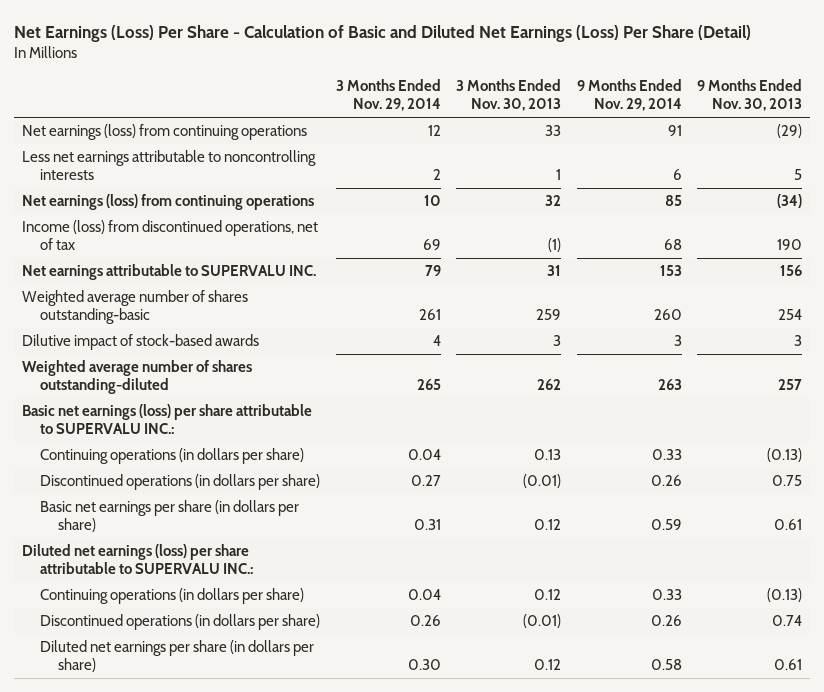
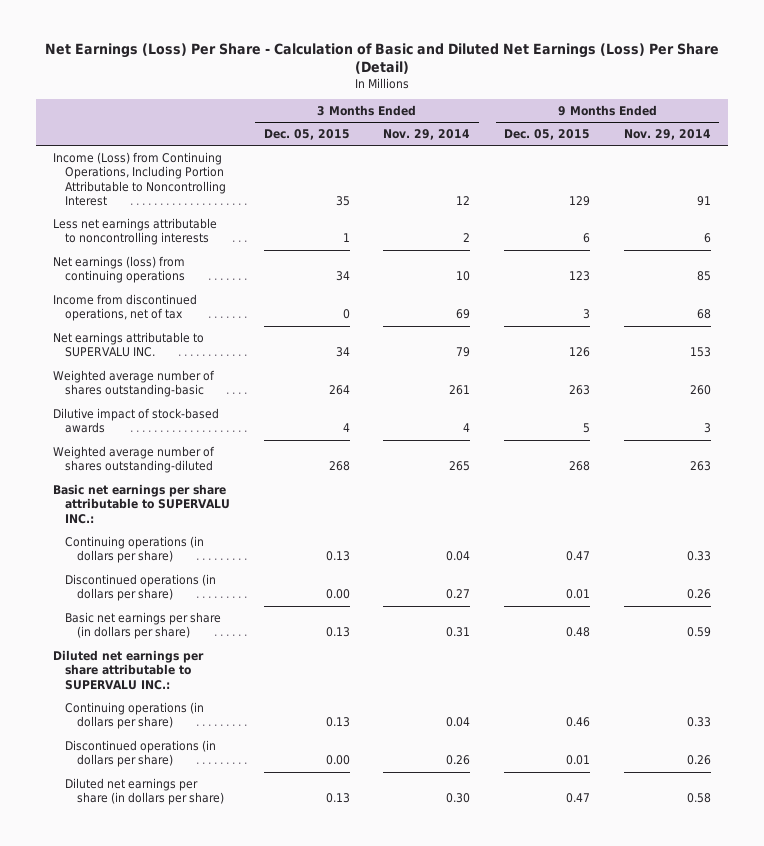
[456,79,562,112] 3 Months Ended Nov. 30, 2013 -> none
[697,79,803,112] 9 Months Ended Nov. 30, 2013 -> none
none -> [263,129,350,141] Dec. 05, 2015
none -> [504,129,591,141] Dec. 05, 2015
[22,124,308,141] Net earnings (loss) from continuing operations -> [53,151,227,207] Income (Loss) from Continuing Operations, Including Portion Attributable to Noncontrolling Interest
[22,220,319,251] Income (loss) from discontinued operations, net of tax -> [53,293,198,322] Income from discontinued operations, net of tax
[22,404,313,435] Basic net earnings (loss) per share attributable to SUPERVALU INC.: -> [53,483,231,524] Basic net earnings per share attributable to SUPERVALU INC.:
[22,544,254,575] Diluted net earnings (loss) per share attributable to SUPERVALU INC.: -> [53,649,205,690] Diluted net earnings per share attributable to SUPERVALU INC.:

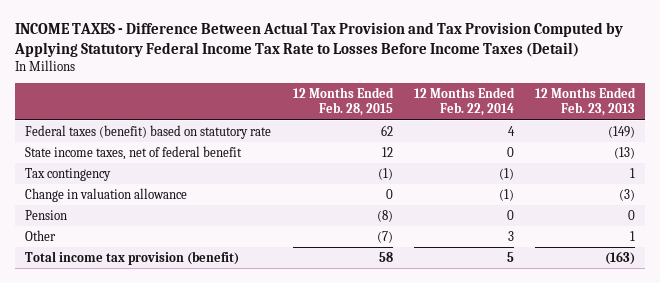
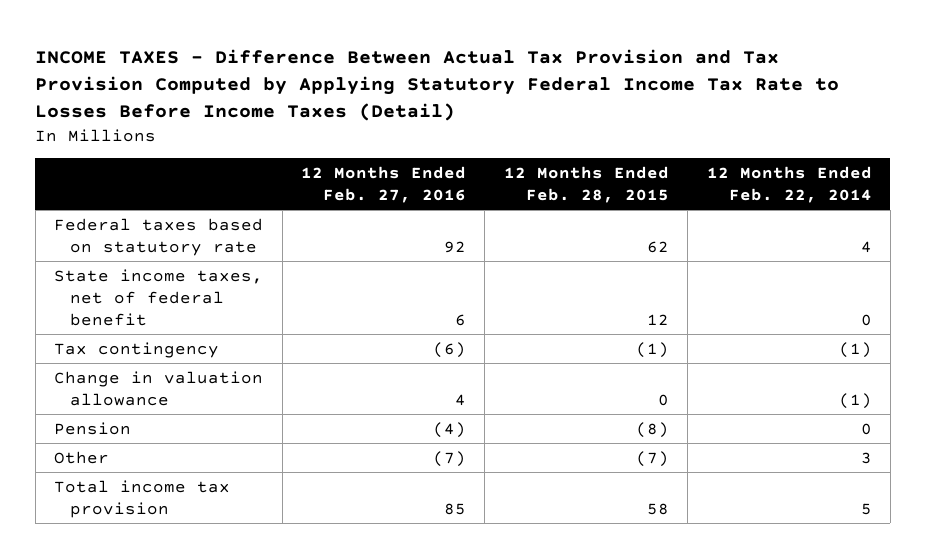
[534,86,636,117] 12 Months Ended Feb. 23, 2013 -> none
none -> [301,166,467,203] 12 Months Ended Feb. 27, 2016
[25,124,272,139] Federal taxes (benefit) based on statutory rate -> [54,217,264,256] Federal taxes based on statutory rate
[25,250,240,265] Total income tax provision (benefit) -> [54,479,231,518] Total income tax provision

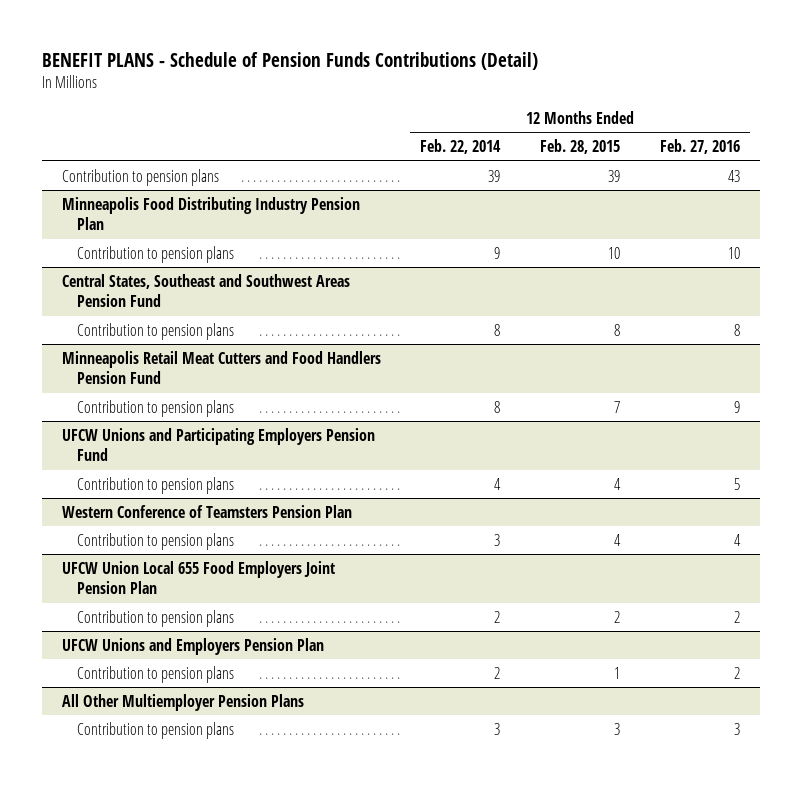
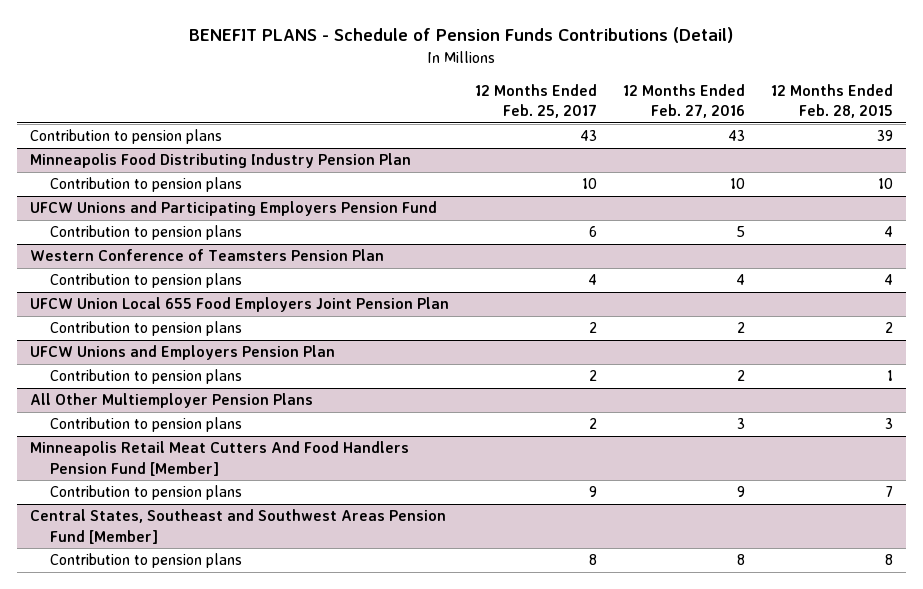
[420,139,502,155] Feb. 22, 2014 -> none
none -> [474,83,597,118] 12 Months Ended Feb. 25, 2017
[61,273,350,308] Central States, Southeast and Southwest Areas Pension Fund -> none
[77,322,235,340] Contribution to pension plans -> none
[61,350,381,385] Minneapolis Retail Meat Cutters and Food Handlers Pension Fund -> none
[77,399,235,417] Contribution to pension plans -> none
none -> [29,441,409,476] Minneapolis Retail Meat Cutters And Food Handlers Pension Fund [Member]
none -> [50,485,243,501] Contribution to pension plans
none -> [29,509,446,544] Central States, Southeast and Southwest Areas Pension Fund [Member]
none -> [50,553,243,569] Contribution to pension plans

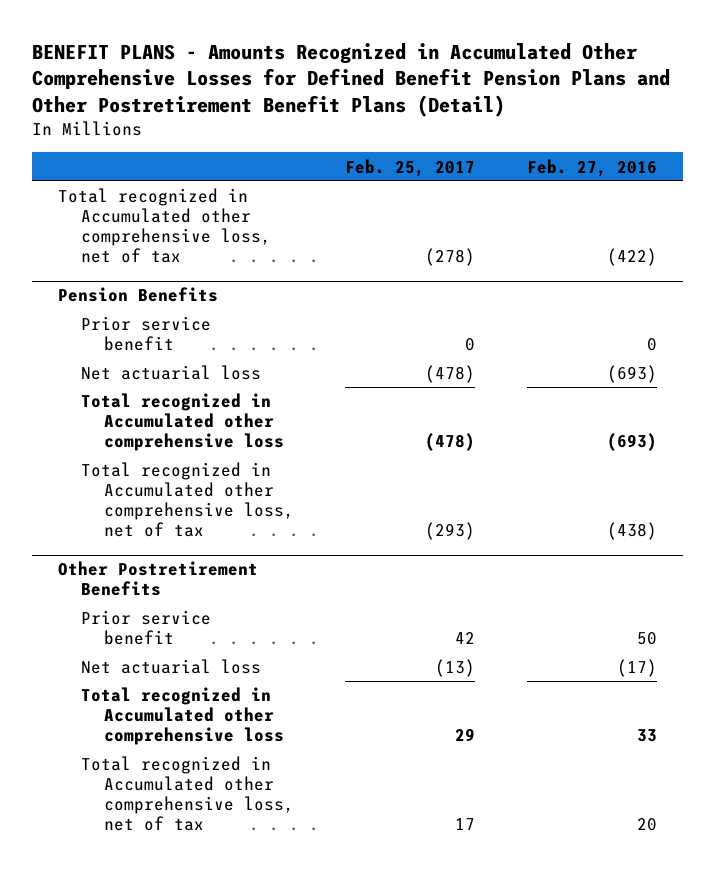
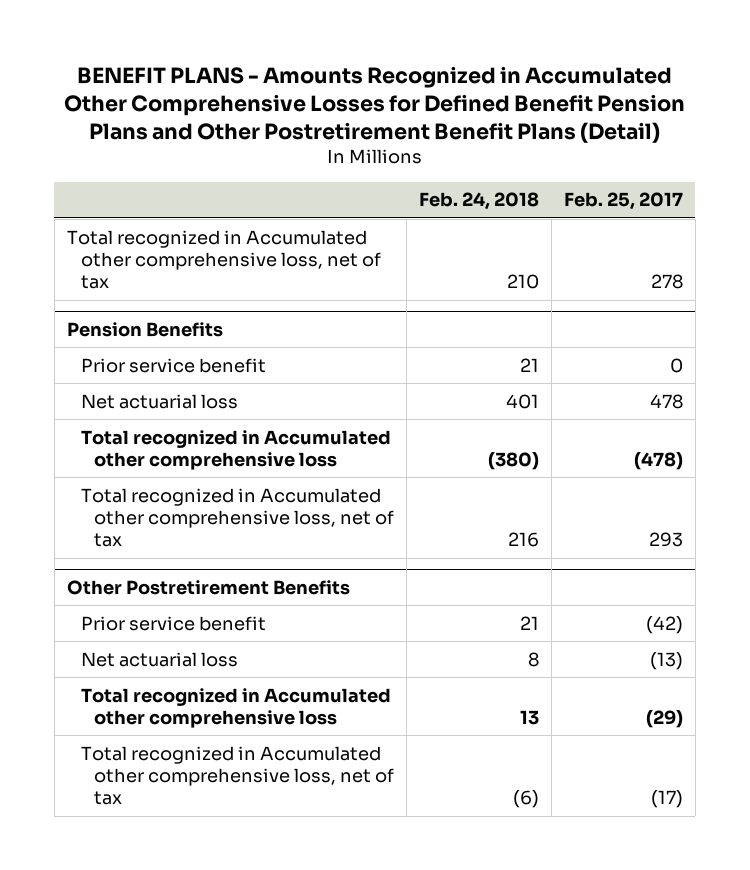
[526,158,657,177] Feb. 27, 2016 -> none
none -> [419,192,540,211] Feb. 24, 2018
[425,248,476,267] (278) -> [650,274,683,290] 278
[425,365,476,384] (478) -> [649,393,683,409] 478
[425,522,476,541] (293) -> [648,532,683,548] 293
[455,632,476,645] 42 -> [645,615,683,634] (42)
[455,728,476,742] 29 -> [645,709,683,728] (29)
[455,818,476,831] 17 -> [650,790,683,809] (17)

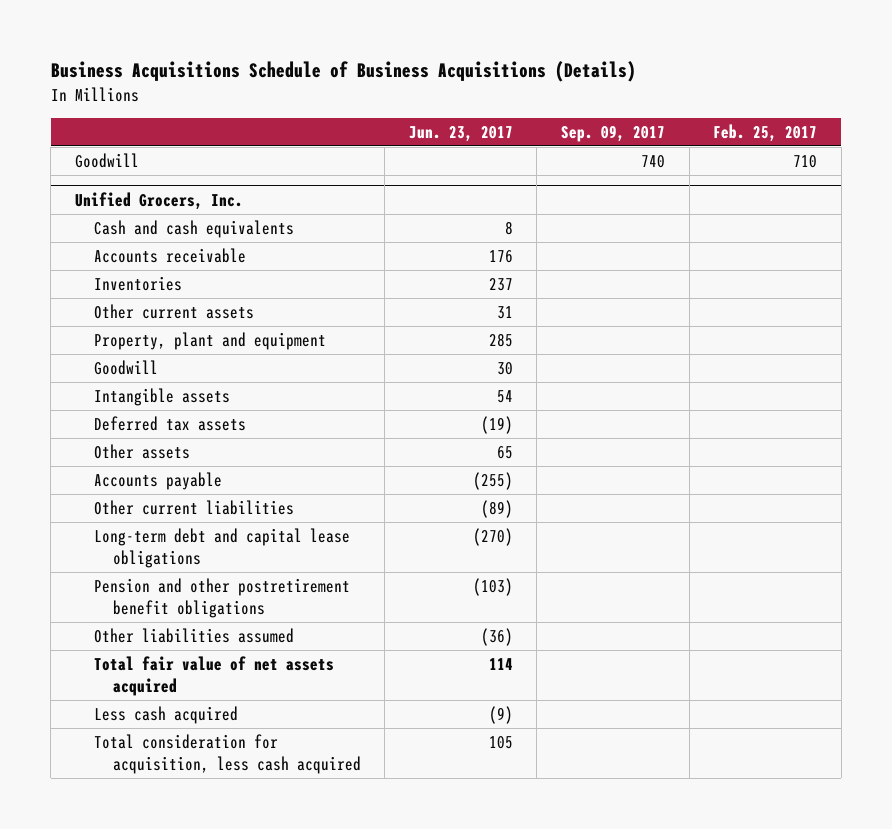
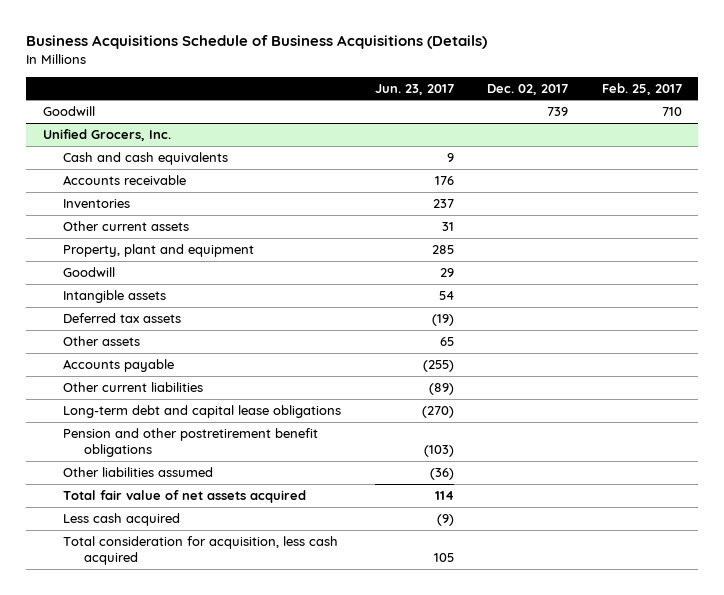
[561,124,666,142] Sep. 09, 2017 -> none
none -> [487,83,569,95] Dec. 02, 2017
[504,221,513,236] 8 -> [446,153,454,163] 9
[496,362,513,376] 30 -> [439,268,454,278] 29

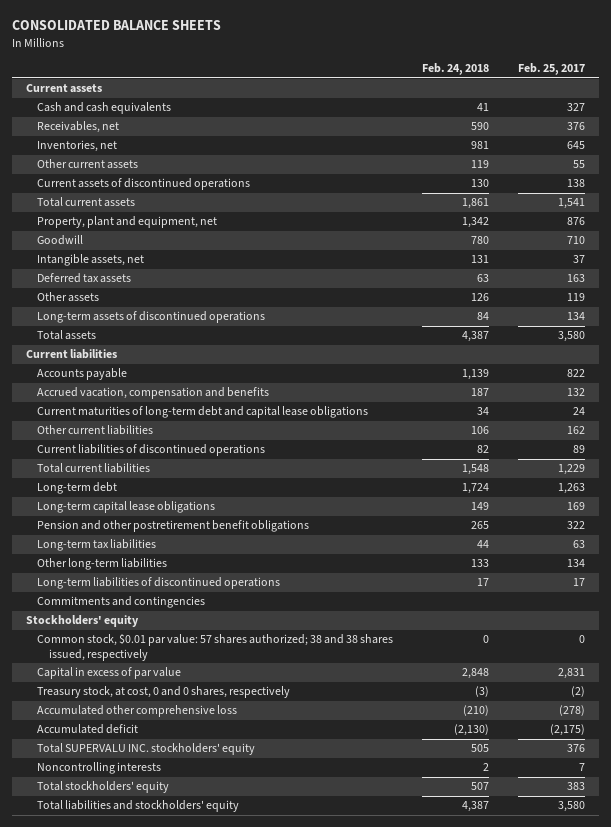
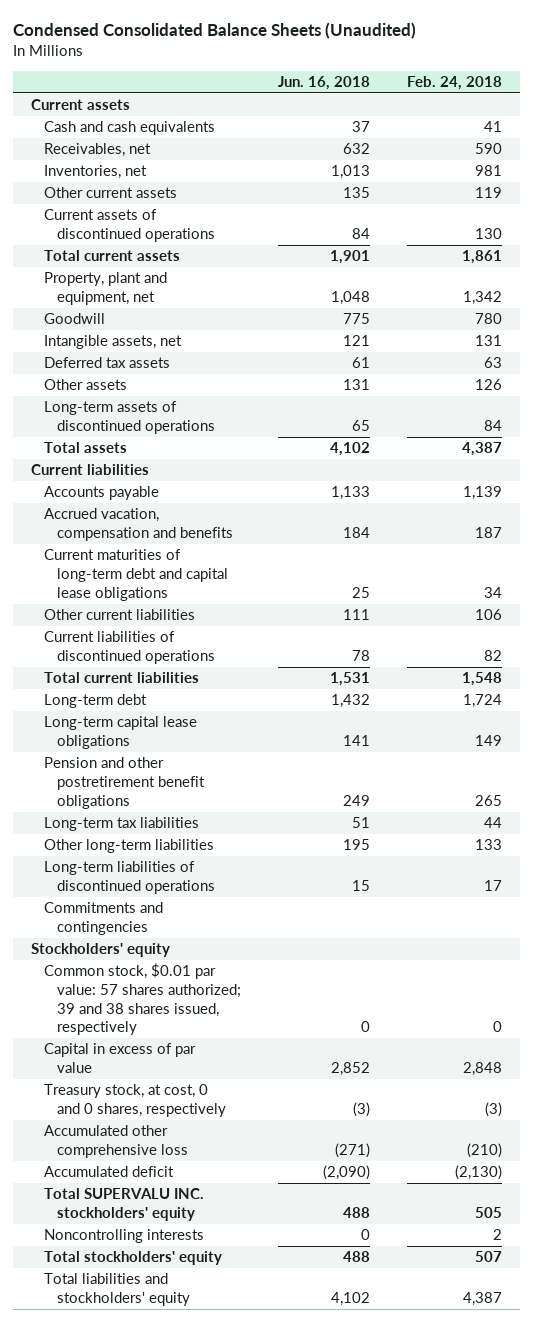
[11,20,221,31] CONSOLIDATED BALANCE SHEETS -> [12,21,416,39] Condensed Consolidated Balance Sheets (Unaudited)
[517,63,585,76] Feb. 25, 2017 -> none
none -> [277,76,370,91] Jun. 16, 2018
[37,634,394,661] Common stock, $0.01 par value: 57 shares authorized; 38 and 38 shares issued, respectively -> [44,963,242,1036] Common stock, $0.01 par value: 57 shares authorized; 39 and 38 shares issued, respectively

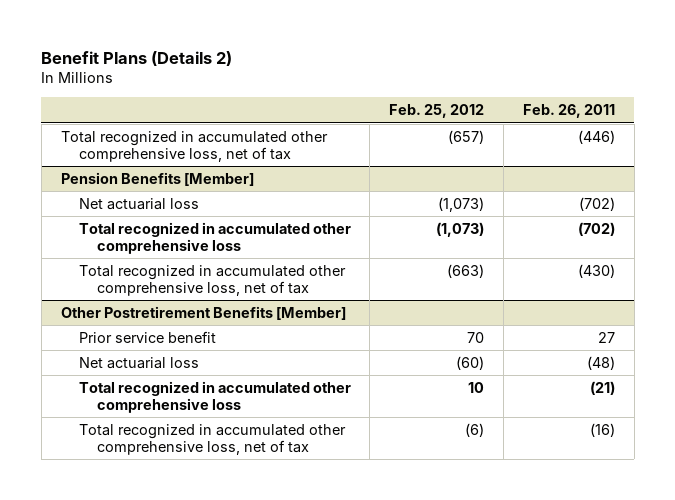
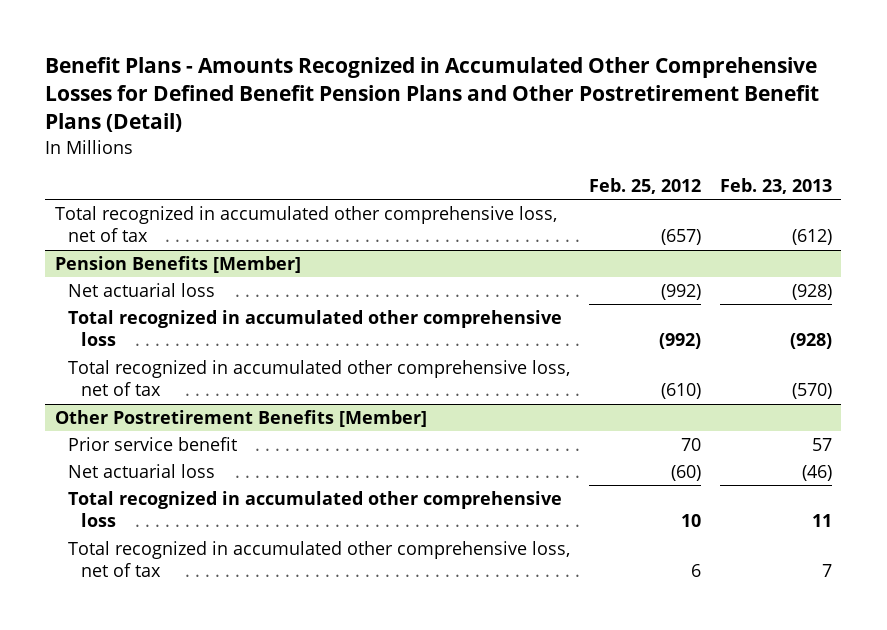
[41,50,233,66] Benefit Plans (Details 2) -> [45,57,820,133] Benefit Plans - Amounts Recognized in Accumulated Other Comprehensive Losses for Defined Benefit Pension Plans and Other Postretirement Benefit Plans (Detail)
[522,104,615,119] Feb. 26, 2011 -> none
none -> [719,177,832,194] Feb. 23, 2013
[438,196,485,212] (1,073) -> [660,284,701,301] (992)
[436,221,485,237] (1,073) -> [658,333,701,350] (992)
[447,263,485,278] (663) -> [660,383,701,400] (610)
[465,422,485,437] (6) -> [690,564,701,578] 6

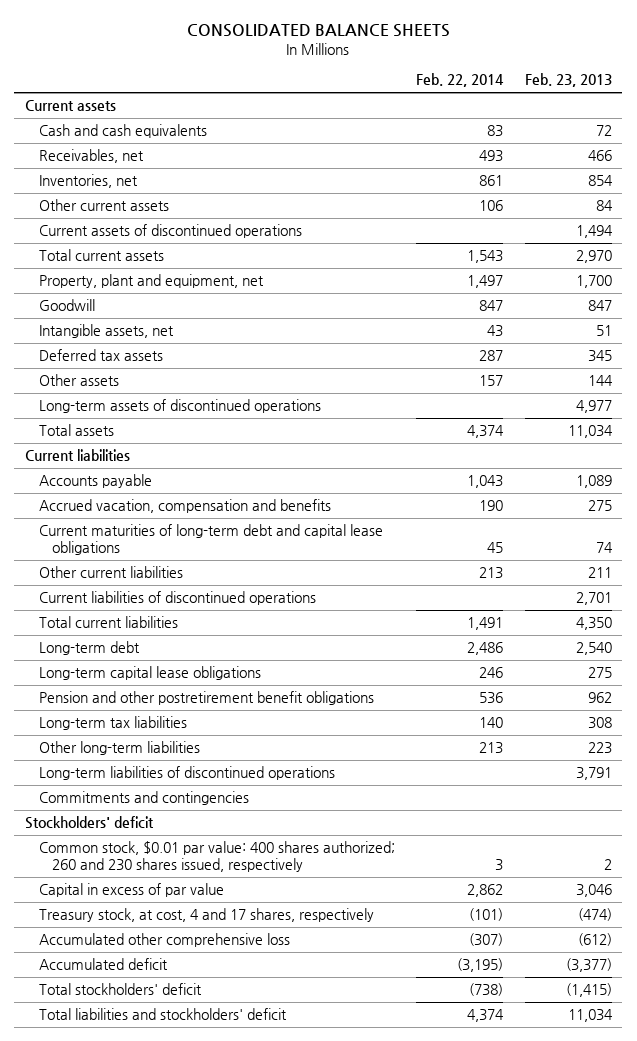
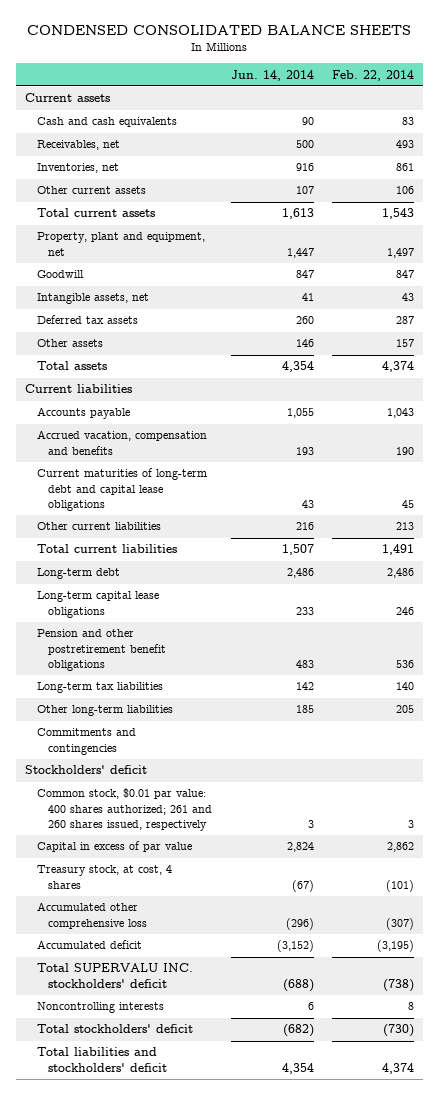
[187,24,451,38] CONSOLIDATED BALANCE SHEETS -> [27,24,412,35] CONDENSED CONSOLIDATED BALANCE SHEETS
[524,73,612,88] Feb. 23, 2013 -> none
none -> [230,69,314,81] Jun. 14, 2014
[38,224,302,239] Current assets of discontinued operations -> none
[38,399,321,414] Long-term assets of discontinued operations -> none
[38,591,316,606] Current liabilities of discontinued operations -> none
[38,766,335,781] Long-term liabilities of discontinued operations -> none
[479,742,504,755] 213 -> [395,705,414,714] 205
[38,841,395,872] Common stock, $0.01 par value: 400 shares authorized; 260 and 230 shares issued, respectively -> [36,788,213,831] Common stock, $0.01 par value: 400 shares authorized; 261 and 260 shares issued, respectively
[38,908,374,923] Treasury stock, at cost, 4 and 17 shares, respectively -> [36,865,172,889] Treasury stock, at cost, 4 shares
none -> [36,963,193,988] Total SUPERVALU INC. stockholders' deficit
none -> [36,1002,164,1014] Noncontrolling interests
[469,983,504,997] (738) -> [382,1024,414,1038] (730)

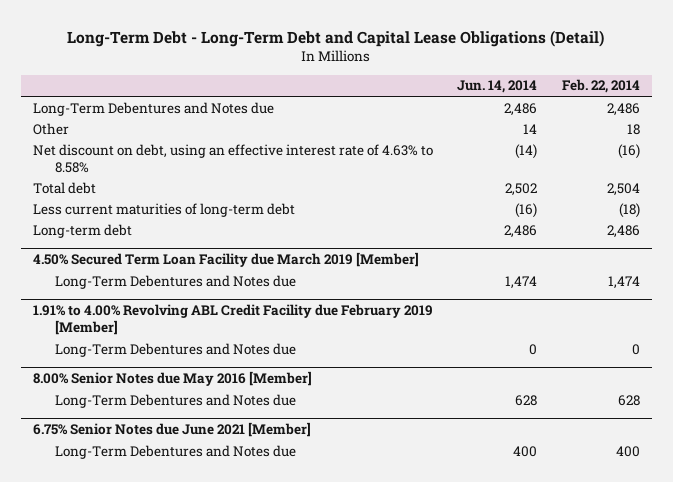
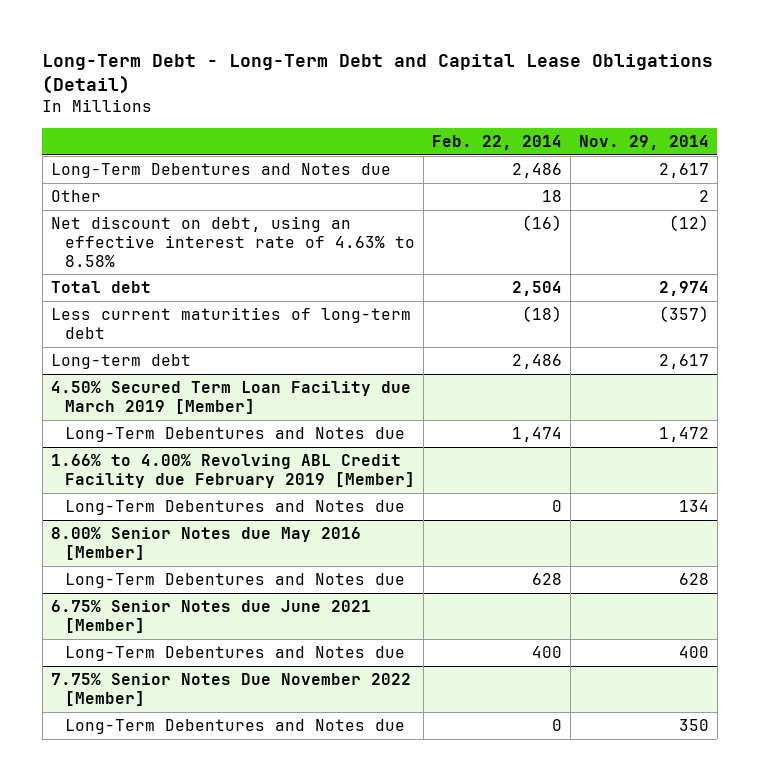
[457,80,538,94] Jun. 14, 2014 -> none
none -> [578,134,709,150] Nov. 29, 2014
[33,304,434,336] 1.91% to 4.00% Revolving ABL Credit Facility due February 2019 [Member] -> [50,454,415,488] 1.66% to 4.00% Revolving ABL Credit Facility due February 2019 [Member]
none -> [50,673,411,706] 7.75% Senior Notes Due November 2022 [Member]
none -> [64,719,405,735] Long-Term Debentures and Notes due

